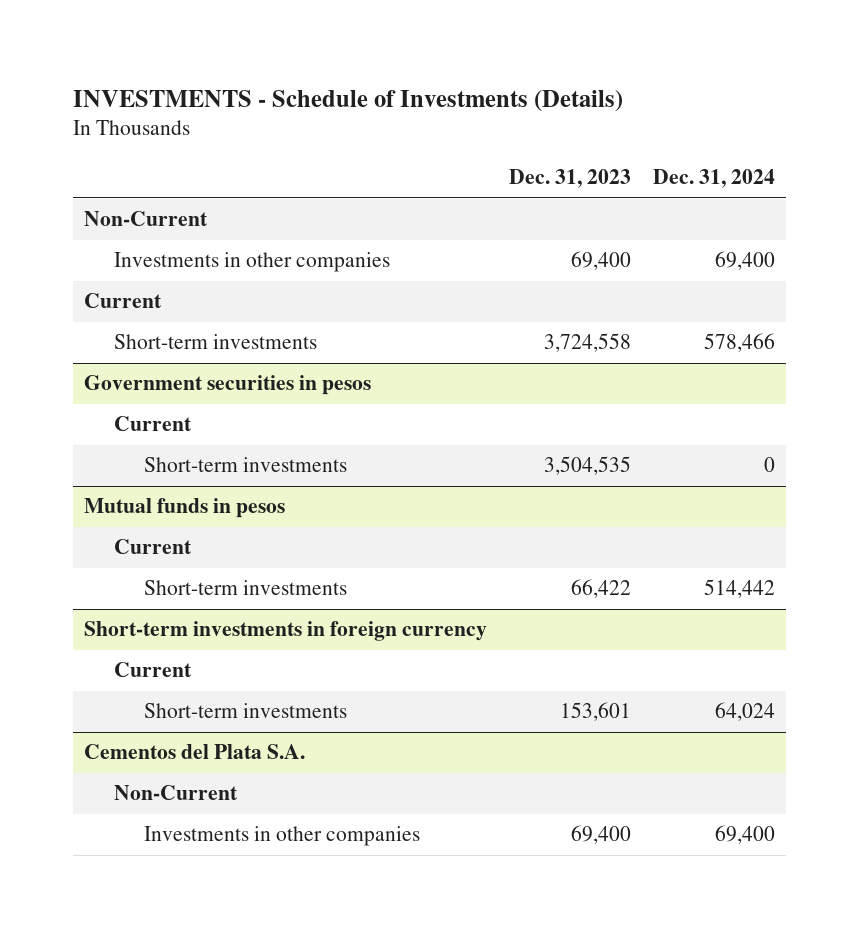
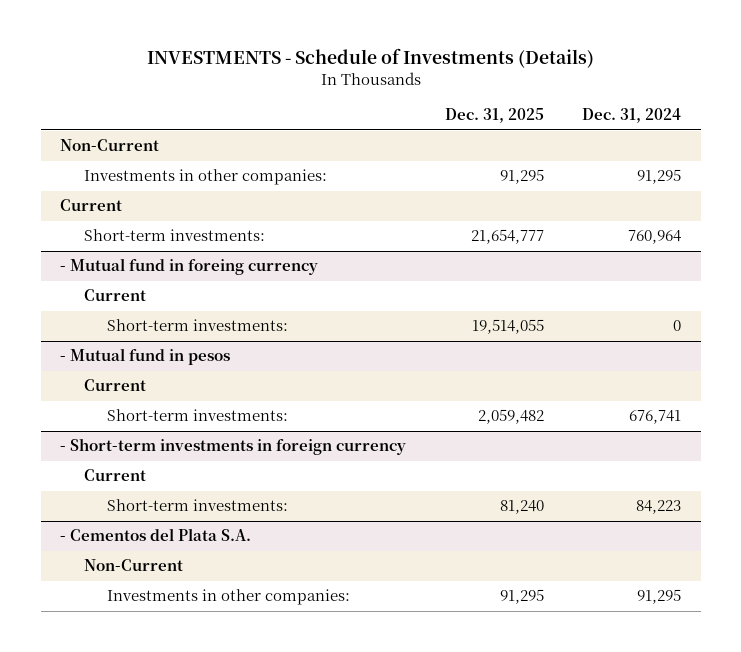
[509,169,632,189] Dec. 31, 2023 -> none
none -> [444,108,544,124] Dec. 31, 2025
[113,252,390,273] Investments in other companies -> [83,169,327,186] Investments in other companies:
[715,251,776,271] 69,400 -> [637,169,682,185] 91,295
[84,375,372,396] Government securities in pesos -> none
[113,334,317,350] Short-term investments -> [83,229,265,242] Short-term investments:
[704,333,776,353] 578,466 -> [628,230,682,245] 760,964
none -> [60,258,319,276] - Mutual fund in foreing currency
[143,457,347,473] Short-term investments -> [107,319,289,332] Short-term investments:
[84,498,286,519] Mutual funds in pesos -> [60,348,231,366] - Mutual fund in pesos
[143,580,347,596] Short-term investments -> [107,409,289,422] Short-term investments:
[704,579,776,599] 514,442 -> [629,410,682,425] 676,741
[84,621,488,642] Short-term investments in foreign currency -> [60,438,407,456] - Short-term investments in foreign currency
[143,703,347,719] Short-term investments -> [107,499,289,512] Short-term investments:
[715,702,776,722] 64,024 -> [636,500,682,515] 84,223
[84,744,306,760] Cementos del Plata S.A. -> [60,528,252,542] - Cementos del Plata S.A.
[143,826,420,847] Investments in other companies -> [107,589,351,606] Investments in other companies:
[715,825,776,845] 69,400 -> [637,589,682,605] 91,295

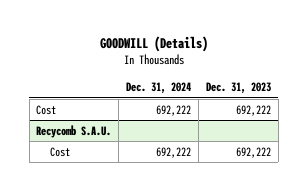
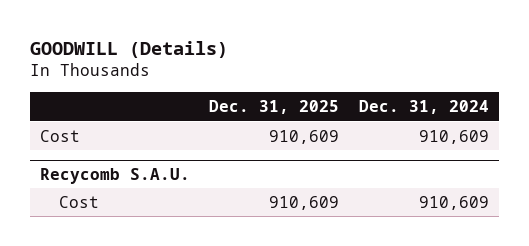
[205,82,271,95] Dec. 31, 2023 -> none
none -> [209,100,340,115] Dec. 31, 2025
[156,104,192,116] 692,222 -> [419,129,490,144] 910,609
[156,146,192,158] 692,222 -> [419,195,490,210] 910,609

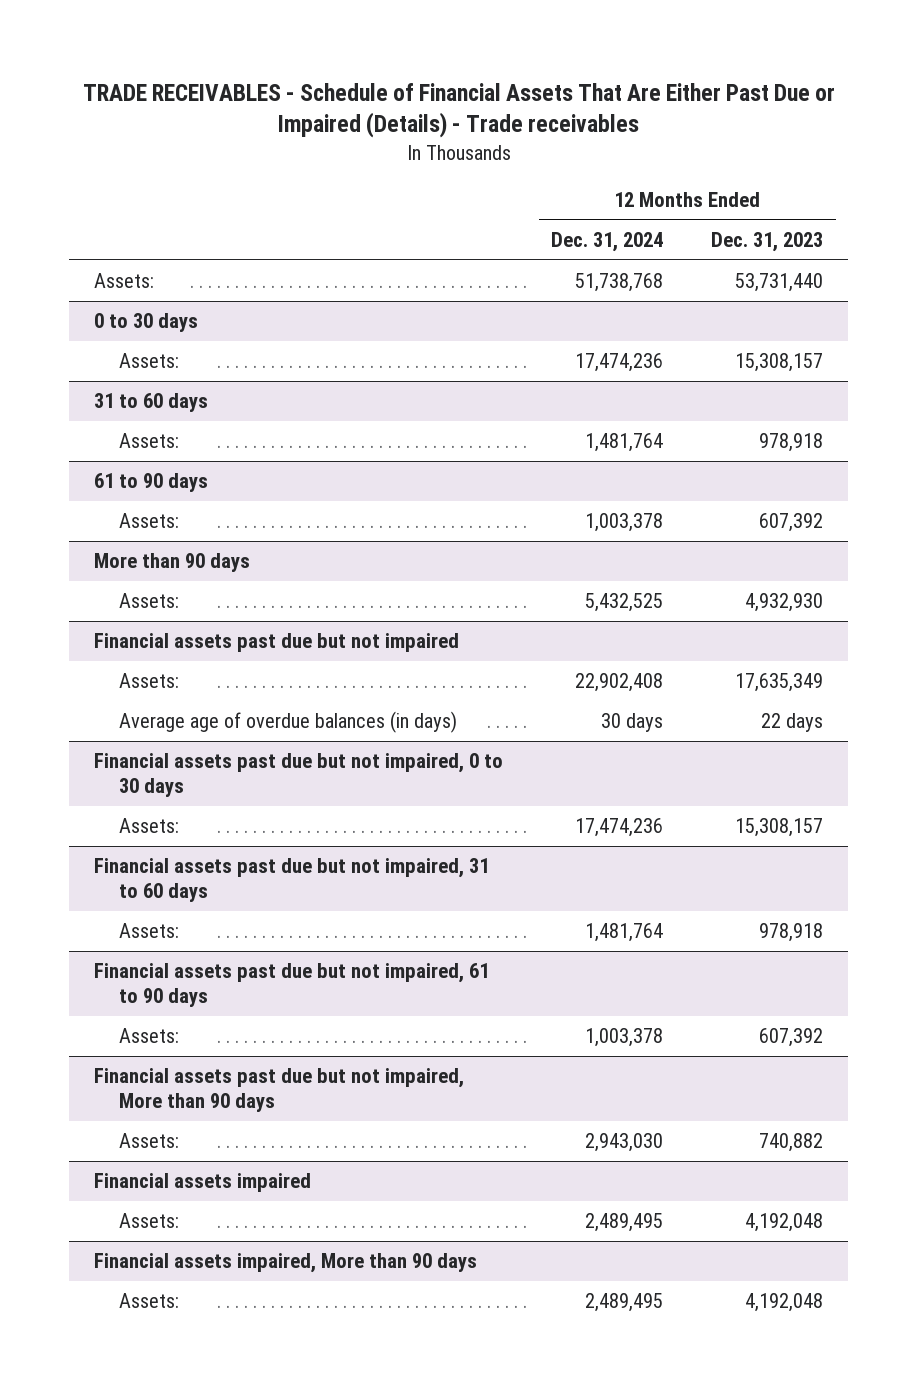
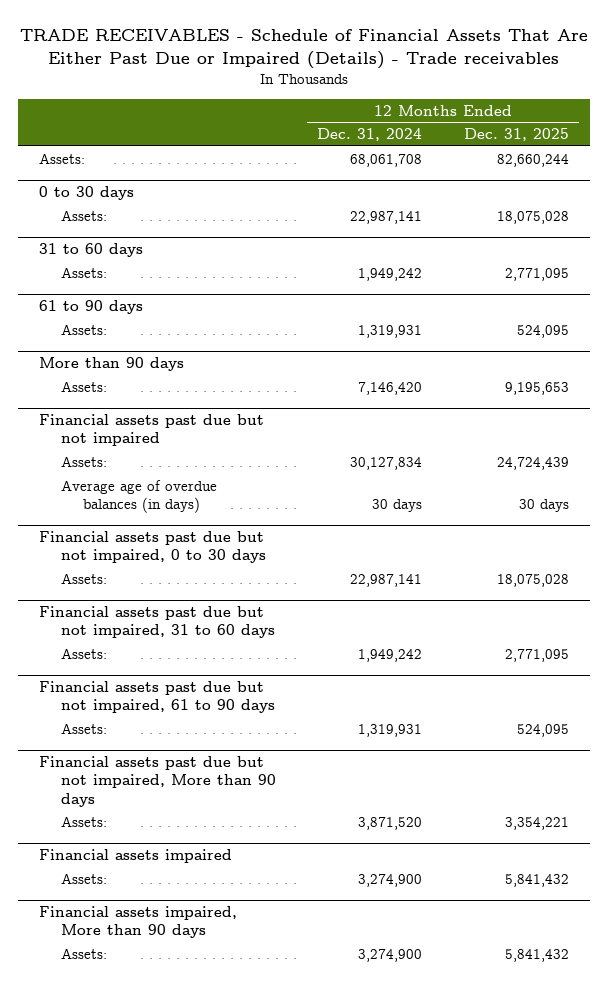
[711,232,824,253] Dec. 31, 2023 -> none
none -> [463,128,569,142] Dec. 31, 2025
[575,273,664,293] 51,738,768 -> [350,153,423,167] 68,061,708
[575,353,664,373] 17,474,236 -> [350,210,423,224] 22,987,141
[585,433,664,453] 1,481,764 -> [358,267,423,281] 1,949,242
[585,513,664,533] 1,003,378 -> [358,324,423,338] 1,319,931
[585,593,664,613] 5,432,525 -> [358,381,423,395] 7,146,420
[575,673,664,693] 22,902,408 -> [350,456,423,470] 30,127,834
[575,818,664,838] 17,474,236 -> [350,573,423,587] 22,987,141
[585,923,664,943] 1,481,764 -> [358,648,423,662] 1,949,242
[585,1028,664,1048] 1,003,378 -> [358,723,423,737] 1,319,931
[585,1133,664,1153] 2,943,030 -> [358,816,423,830] 3,871,520
[585,1213,664,1233] 2,489,495 -> [358,873,423,887] 3,274,900
[585,1293,664,1313] 2,489,495 -> [358,948,423,962] 3,274,900

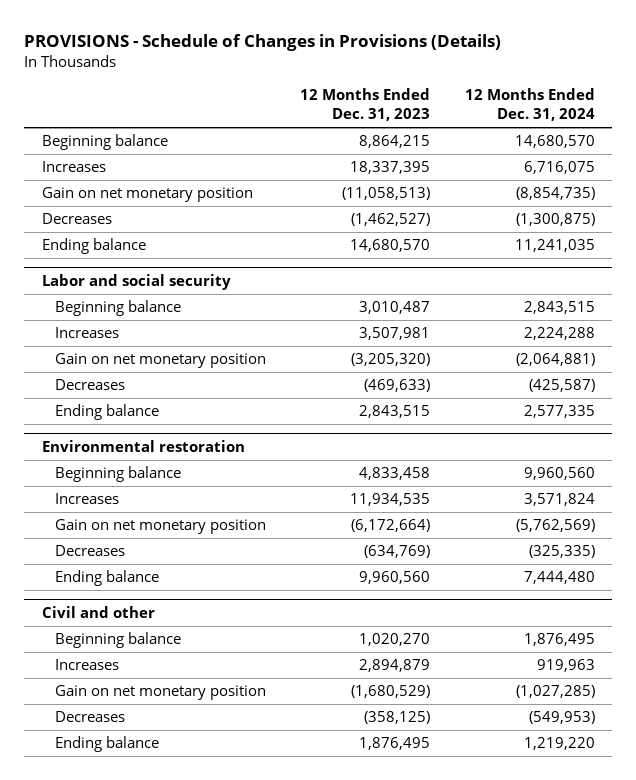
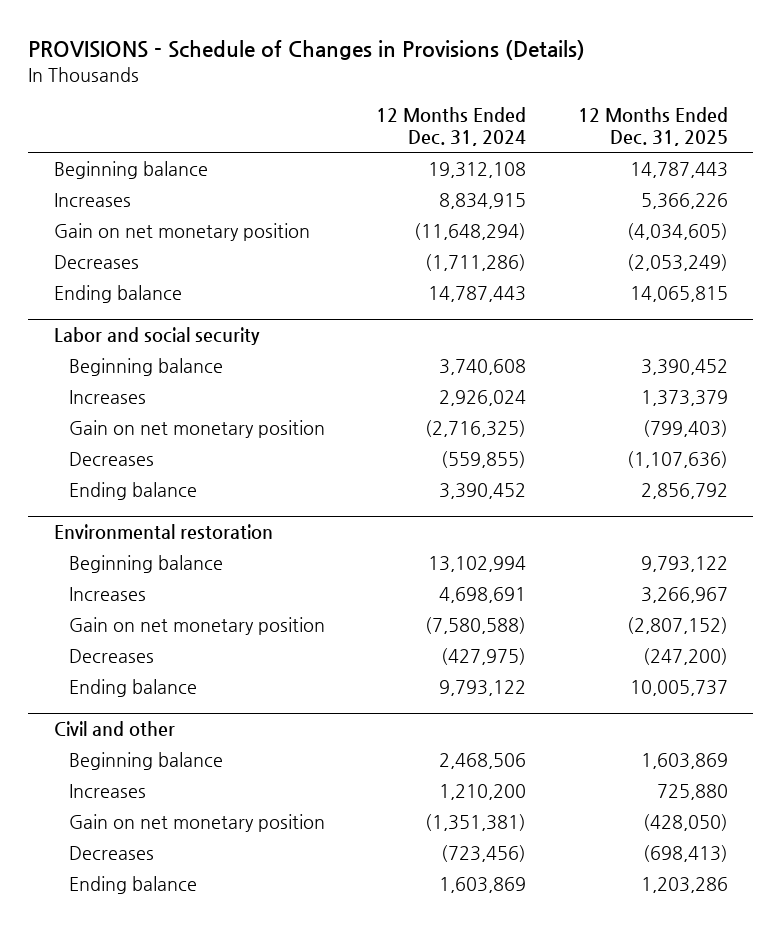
[300,88,431,122] 12 Months Ended Dec. 31, 2023 -> none
none -> [577,106,728,147] 12 Months Ended Dec. 31, 2025
[514,135,595,149] 14,680,570 -> [428,161,527,178] 19,312,108
[523,161,595,175] 6,716,075 -> [439,192,527,209] 8,834,915
[515,187,595,201] (8,854,735) -> [414,222,527,240] (11,648,294)
[515,213,595,227] (1,300,875) -> [425,253,527,271] (1,711,286)
[514,239,595,253] 11,241,035 -> [428,285,527,302] 14,787,443
[523,301,595,315] 2,843,515 -> [439,358,527,375] 3,740,608
[523,327,595,341] 2,224,288 -> [439,389,527,406] 2,926,024
[515,353,595,367] (2,064,881) -> [425,419,527,437] (2,716,325)
[528,379,595,393] (425,587) -> [441,450,527,468] (559,855)
[523,405,595,419] 2,577,335 -> [439,482,527,499] 3,390,452
[523,467,595,481] 9,960,560 -> [428,555,527,572] 13,102,994
[523,493,595,507] 3,571,824 -> [439,586,527,603] 4,698,691
[515,519,595,533] (5,762,569) -> [425,616,527,634] (7,580,588)
[528,545,595,559] (325,335) -> [441,647,527,665] (427,975)
[523,571,595,585] 7,444,480 -> [439,679,527,696] 9,793,122
[523,633,595,647] 1,876,495 -> [439,752,527,769] 2,468,506
[536,659,595,673] 919,963 -> [439,783,527,800] 1,210,200
[515,685,595,699] (1,027,285) -> [425,813,527,831] (1,351,381)
[528,711,595,725] (549,953) -> [441,844,527,862] (723,456)
[523,737,595,751] 1,219,220 -> [439,876,527,893] 1,603,869

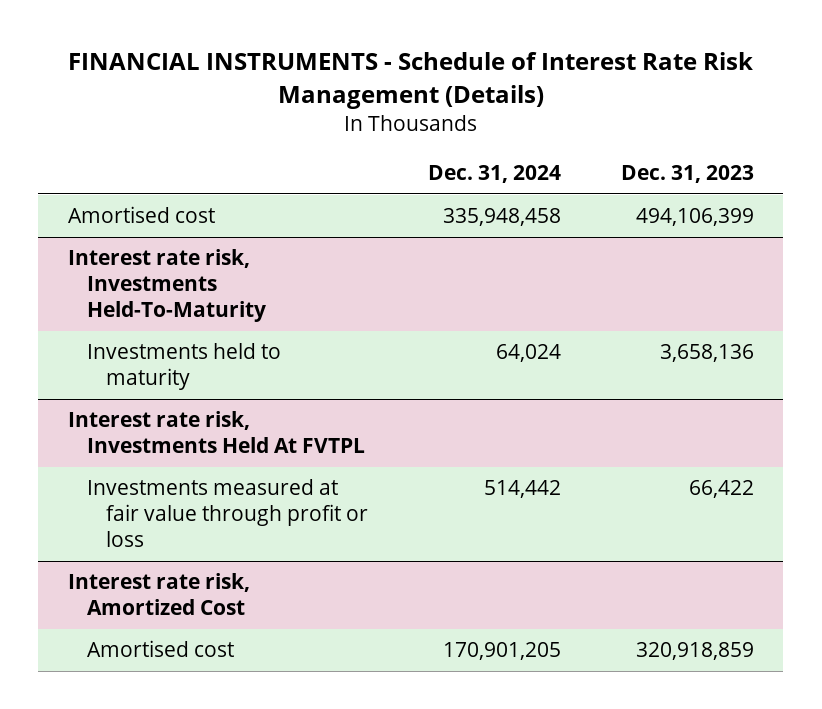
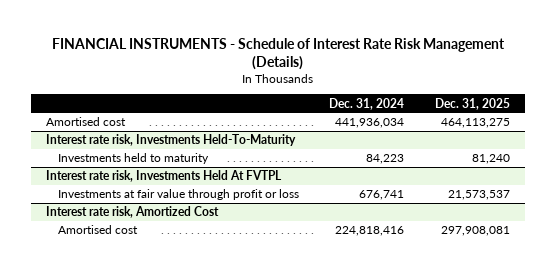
[620,165,754,184] Dec. 31, 2023 -> none
none -> [435,97,511,110] Dec. 31, 2025
[442,208,561,227] 335,948,458 -> [335,118,405,129] 441,936,034
[495,344,561,363] 64,024 -> [366,154,405,165] 84,223
[86,479,368,547] Investments measured at fair value through profit or loss -> [57,189,299,201] Investments at fair value through profit or loss
[483,480,561,499] 514,442 -> [359,190,405,201] 676,741
[442,642,561,661] 170,901,205 -> [335,226,405,237] 224,818,416

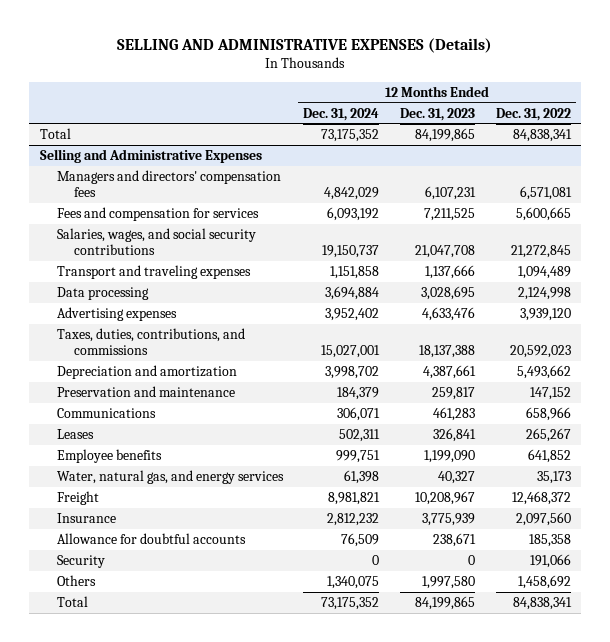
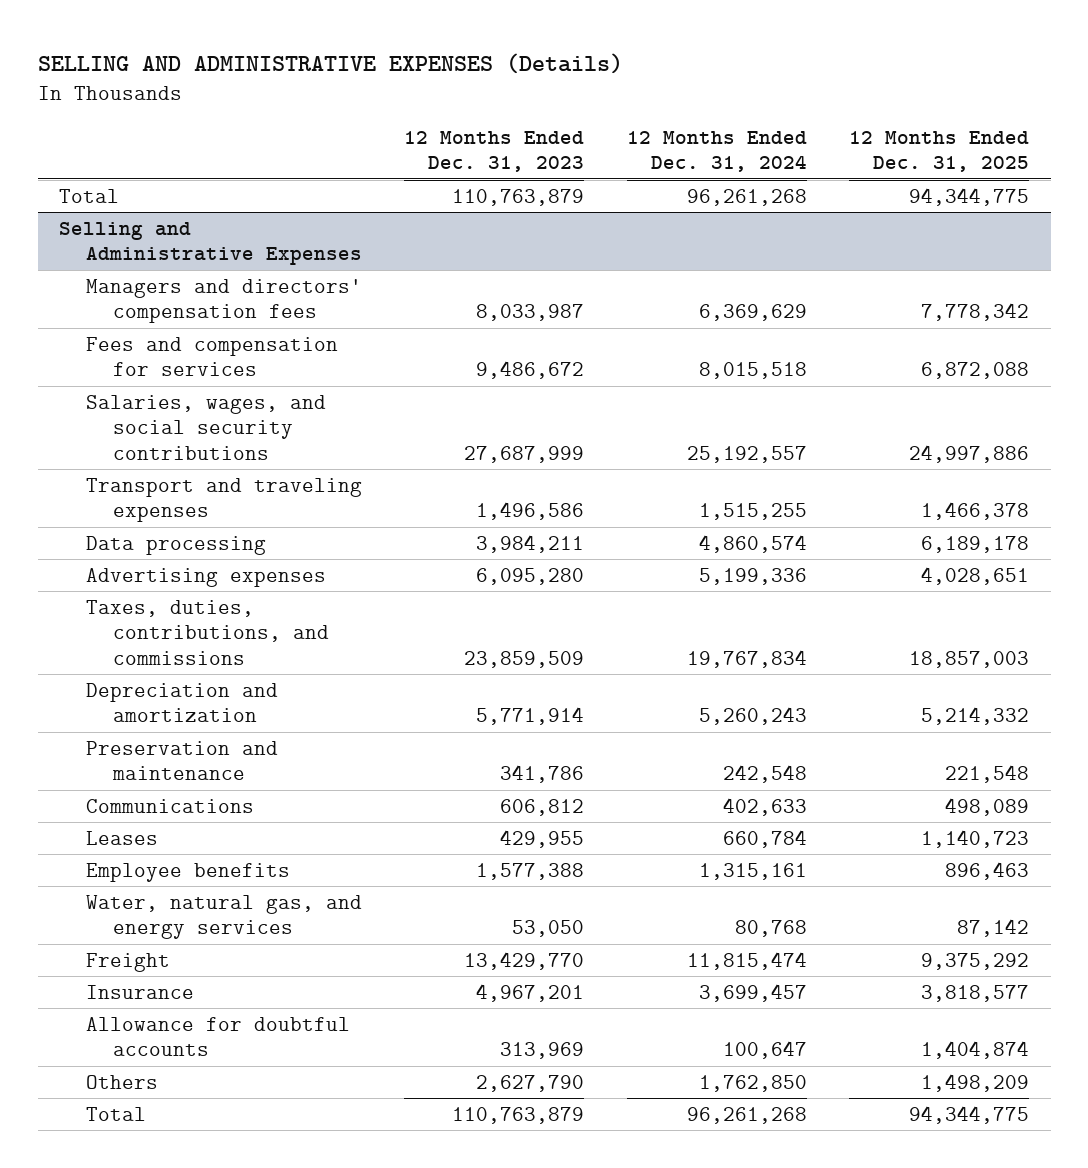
[495,107,571,121] Dec. 31, 2022 -> none
none -> [849,130,1030,173] 12 Months Ended Dec. 31, 2025
[321,129,380,143] 73,175,352 -> [686,188,807,206] 96,261,268
[415,128,476,143] 84,199,865 -> [452,188,585,206] 110,763,879
[56,555,105,569] Security -> none
[324,187,380,201] 4,842,029 -> [698,304,807,322] 6,369,629
[425,186,477,201] 6,107,231 -> [476,304,585,322] 8,033,987
[327,207,380,222] 6,093,192 -> [698,362,807,380] 8,015,518
[424,208,476,222] 7,211,525 -> [476,361,585,380] 9,486,672
[322,245,380,259] 19,150,737 -> [686,445,807,463] 25,192,557
[415,245,476,259] 21,047,708 -> [464,445,585,463] 27,687,999
[330,266,380,280] 1,151,858 -> [698,503,807,521] 1,515,255
[425,265,476,280] 1,137,666 -> [476,502,585,521] 1,496,586
[325,286,380,301] 3,694,884 -> [698,534,807,553] 4,860,574
[421,286,476,301] 3,028,695 -> [476,534,585,553] 3,984,211
[325,308,380,322] 3,952,402 -> [698,567,807,585] 5,199,336
[422,307,476,322] 4,633,476 -> [476,567,585,585] 6,095,280
[321,345,381,359] 15,027,001 -> [686,649,807,668] 19,767,834
[419,345,476,359] 18,137,388 -> [464,650,585,668] 23,859,509
[325,366,380,380] 3,998,702 -> [698,707,807,726] 5,260,243
[423,365,477,380] 4,387,661 -> [476,707,585,726] 5,771,914
[337,387,380,401] 184,379 -> [722,765,807,784] 242,548
[432,387,476,401] 259,817 -> [500,765,585,784] 341,786
[337,407,381,422] 306,071 -> [722,797,807,816] 402,633
[433,407,476,422] 461,283 -> [500,798,585,816] 606,812
[339,429,381,443] 502,311 -> [722,829,807,848] 660,784
[433,428,477,443] 326,841 -> [500,829,585,848] 429,955
[336,450,381,464] 999,751 -> [698,862,807,880] 1,315,161
[424,450,476,464] 1,199,090 -> [476,862,585,880] 1,577,388
[344,470,380,485] 61,398 -> [734,920,807,938] 80,768
[438,471,476,485] 40,327 -> [512,920,585,938] 53,050
[328,492,381,506] 8,981,821 -> [686,951,807,970] 11,815,474
[415,491,476,506] 10,208,967 -> [464,951,585,970] 13,429,770
[327,513,380,527] 2,812,232 -> [698,983,807,1002] 3,699,457
[422,513,476,527] 3,775,939 -> [476,983,585,1002] 4,967,201
[341,533,380,548] 76,509 -> [722,1041,807,1060] 100,647
[433,533,477,548] 238,671 -> [500,1042,585,1060] 313,969
[327,576,380,590] 1,340,075 -> [698,1074,807,1092] 1,762,850
[422,576,476,590] 1,997,580 -> [476,1074,585,1092] 2,627,790
[321,597,380,611] 73,175,352 -> [686,1106,807,1124] 96,261,268
[415,596,476,611] 84,199,865 -> [452,1106,585,1124] 110,763,879

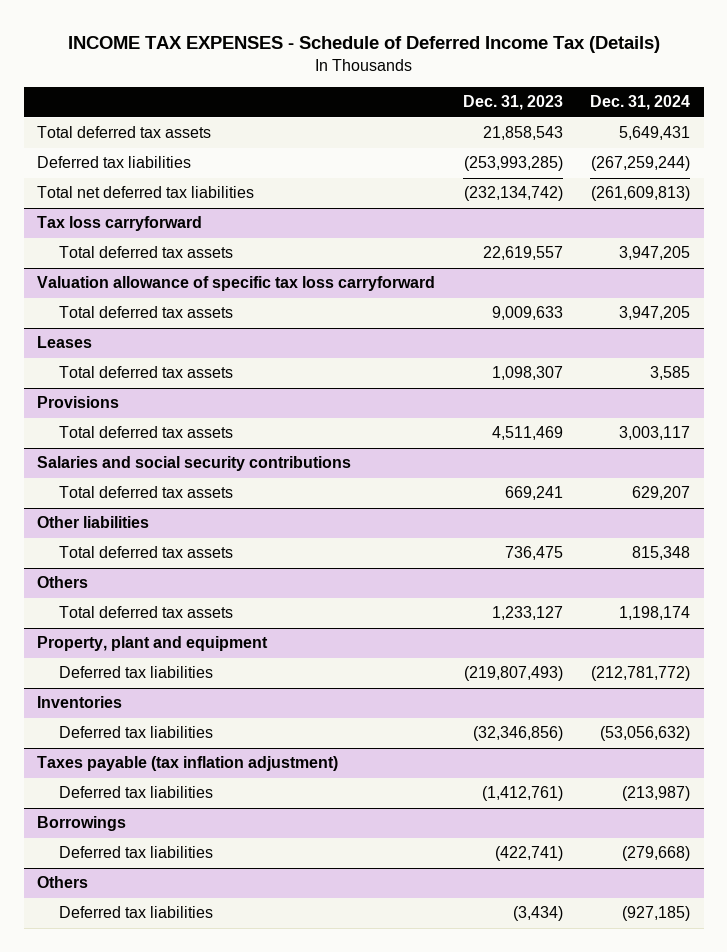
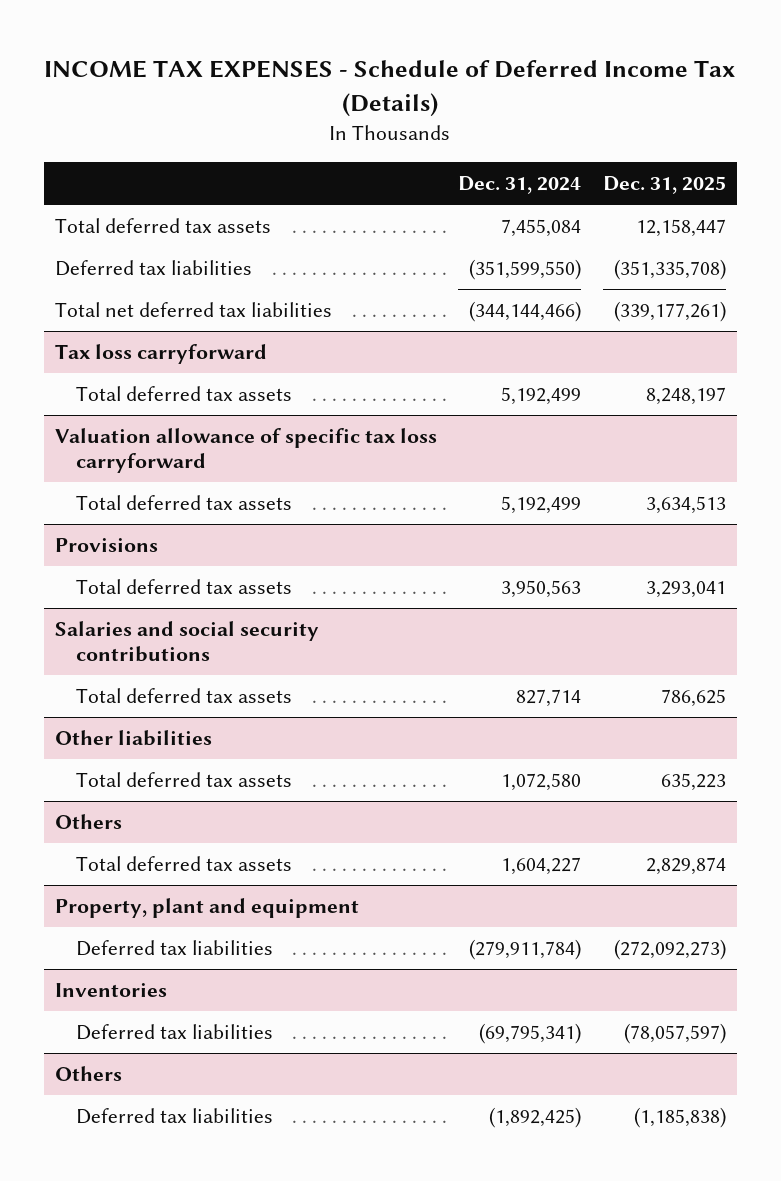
[462,95,563,111] Dec. 31, 2023 -> none
none -> [603,176,727,195] Dec. 31, 2025
[618,126,690,141] 5,649,431 -> [501,219,582,238] 7,455,084
[590,156,690,172] (267,259,244) -> [469,259,582,281] (351,599,550)
[590,186,690,202] (261,609,813) -> [469,301,582,323] (344,144,466)
[618,246,690,261] 3,947,205 -> [501,387,582,406] 5,192,499
[37,336,93,349] Leases -> none
[59,366,234,379] Total deferred tax assets -> none
[618,306,690,321] 3,947,205 -> [501,496,582,515] 5,192,499
[618,426,690,441] 3,003,117 -> [501,580,582,599] 3,950,563
[631,486,690,501] 629,207 -> [516,689,582,708] 827,714
[631,546,690,561] 815,348 -> [501,773,582,792] 1,072,580
[618,606,690,621] 1,198,174 -> [501,857,582,876] 1,604,227
[590,666,690,682] (212,781,772) -> [469,939,582,961] (279,911,784)
[37,756,339,772] Taxes payable (tax inflation adjustment) -> none
[59,786,214,799] Deferred tax liabilities -> none
[37,816,127,832] Borrowings -> none
[59,846,214,859] Deferred tax liabilities -> none
[599,726,690,742] (53,056,632) -> [479,1023,582,1045] (69,795,341)
[621,906,690,922] (927,185) -> [489,1107,582,1129] (1,892,425)

